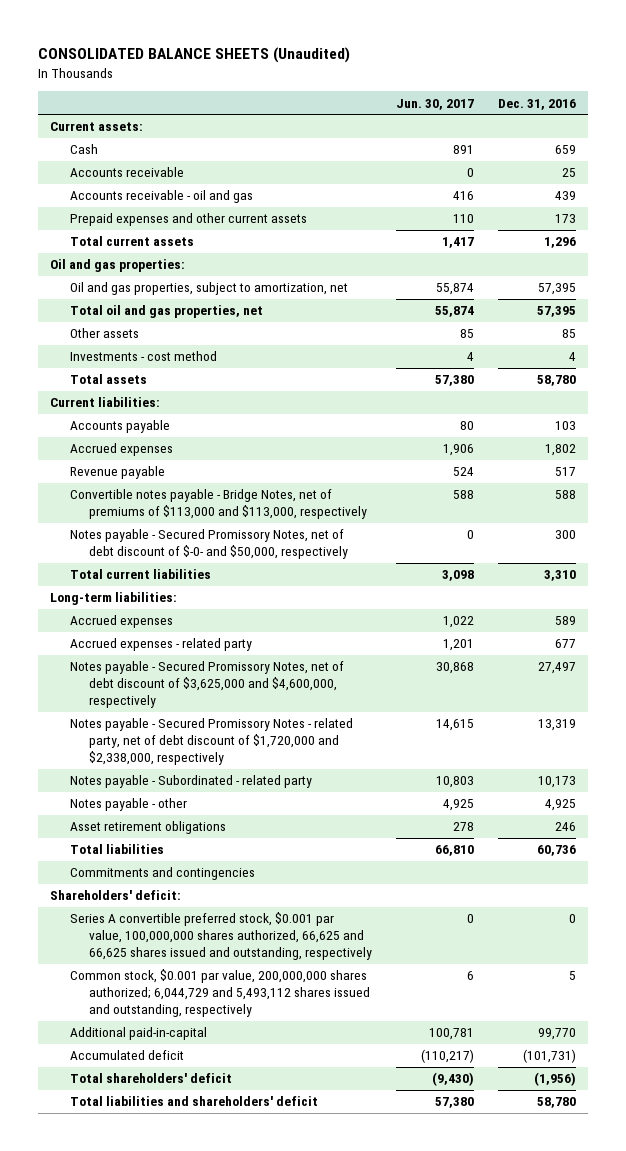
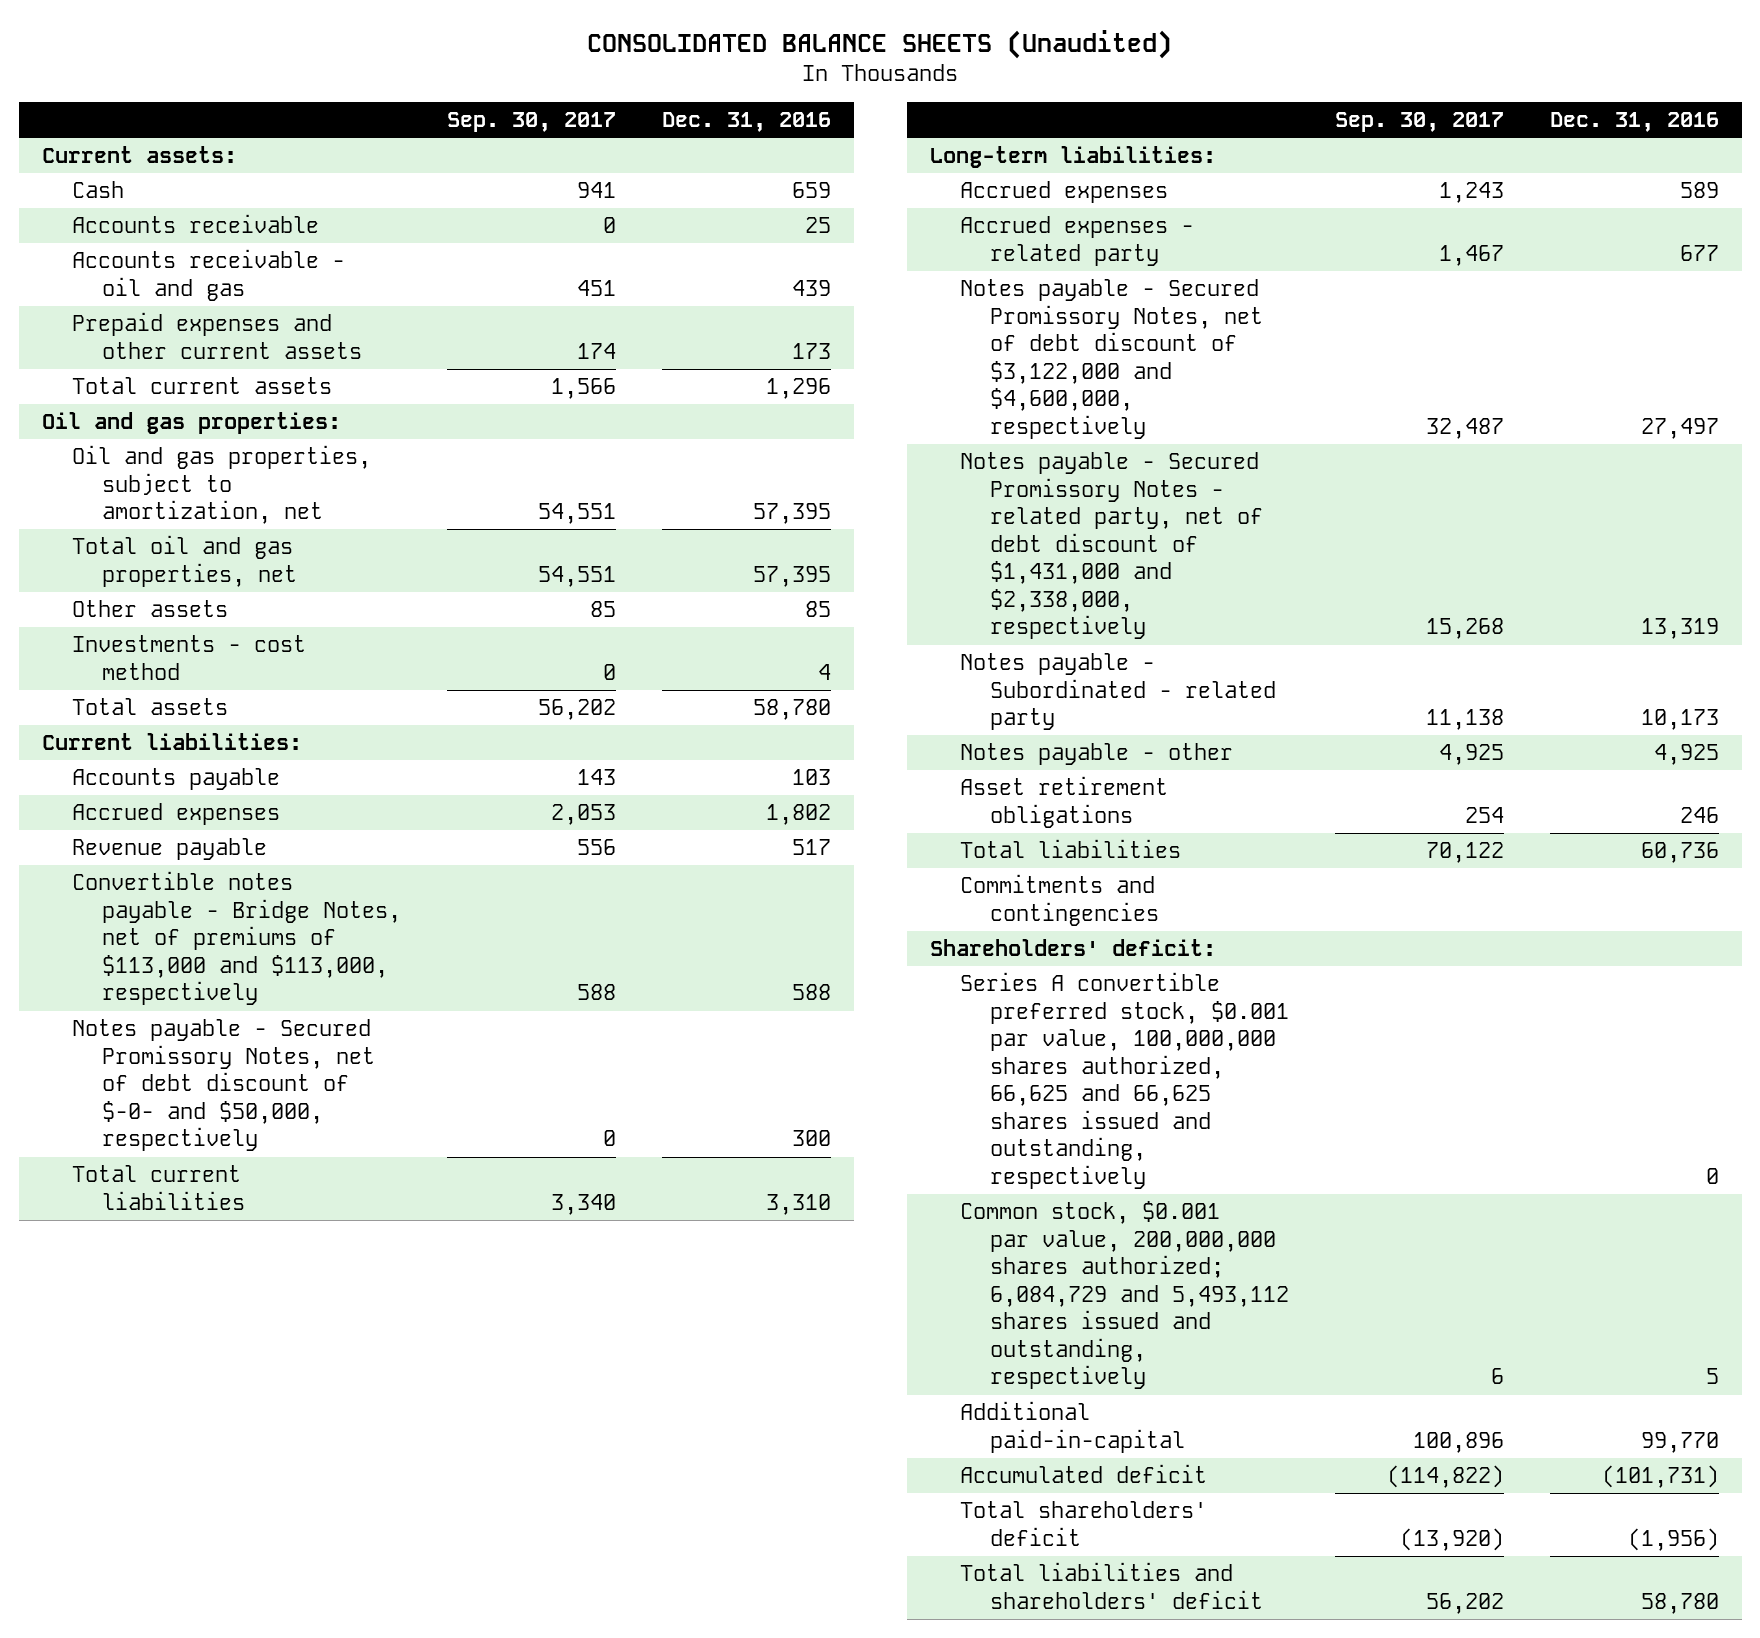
[396,98,475,110] Jun. 30, 2017 -> none
none -> [446,112,616,133] Sep. 30, 2017
[69,661,344,709] Notes payable - Secured Promissory Notes, net of debt discount of $3,625,000 and $4,600,000, respectively -> [959,279,1263,439] Notes payable - Secured Promissory Notes, net of debt discount of $3,122,000 and $4,600,000, respectively
[69,718,353,766] Notes payable - Secured Promissory Notes - related party, net of debt discount of $1,720,000 and $2,338,000, respectively -> [959,452,1263,640] Notes payable - Secured Promissory Notes - related party, net of debt discount of $1,431,000 and $2,338,000, respectively
[69,969,371,1018] Common stock, $0.001 par value, 200,000,000 shares authorized; 6,044,729 and 5,493,112 shares issued and outstanding, respectively -> [959,1201,1289,1390] Common stock, $0.001 par value, 200,000,000 shares authorized; 6,084,729 and 5,493,112 shares issued and outstanding, respectively

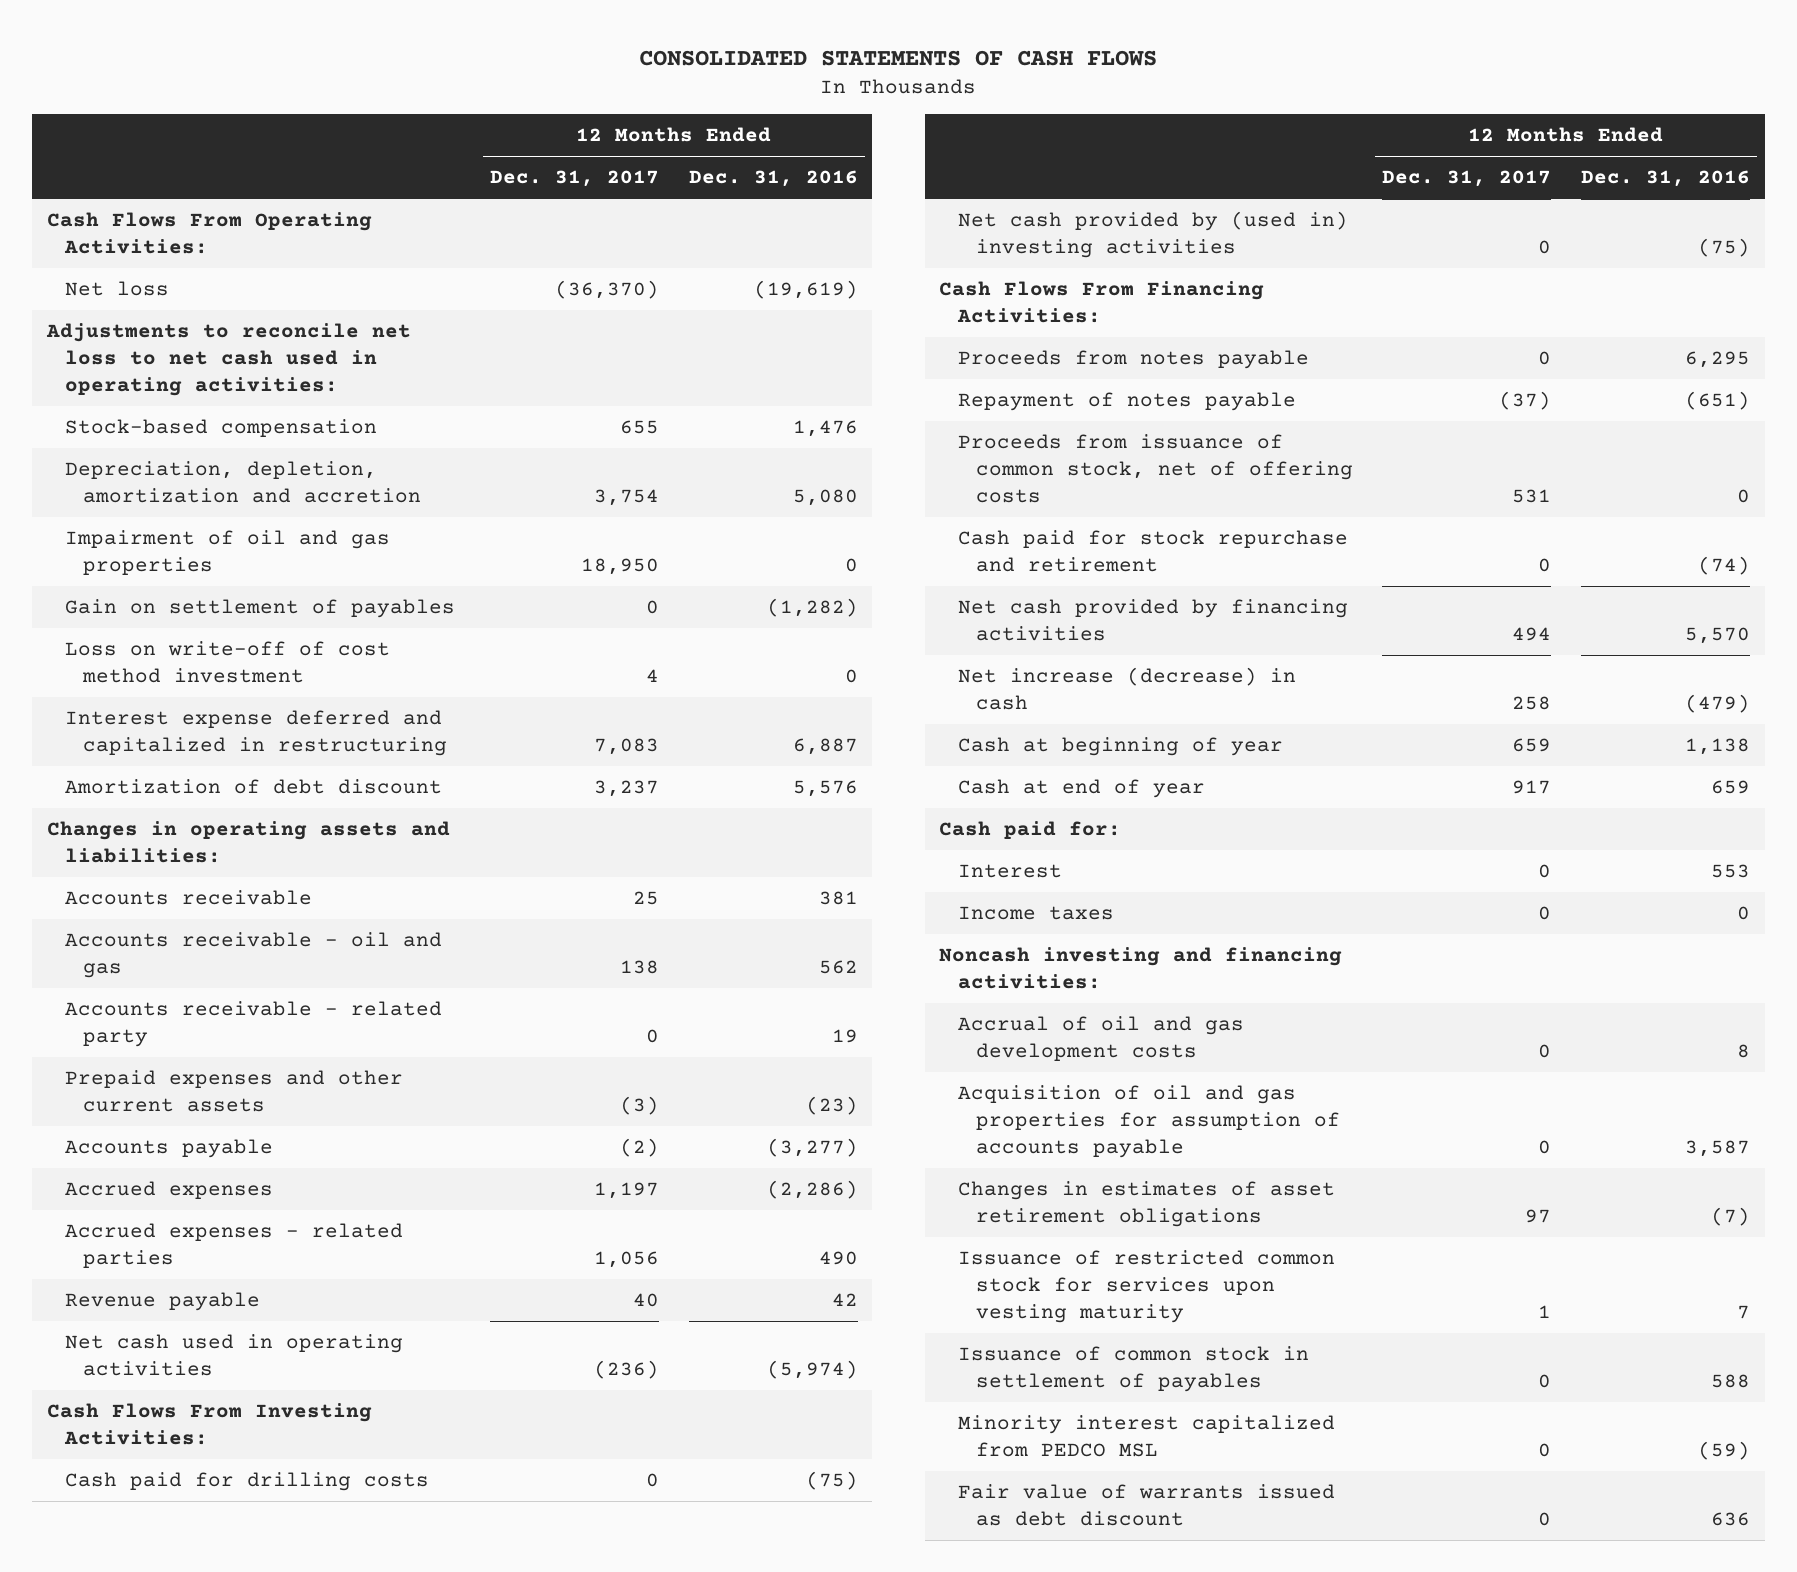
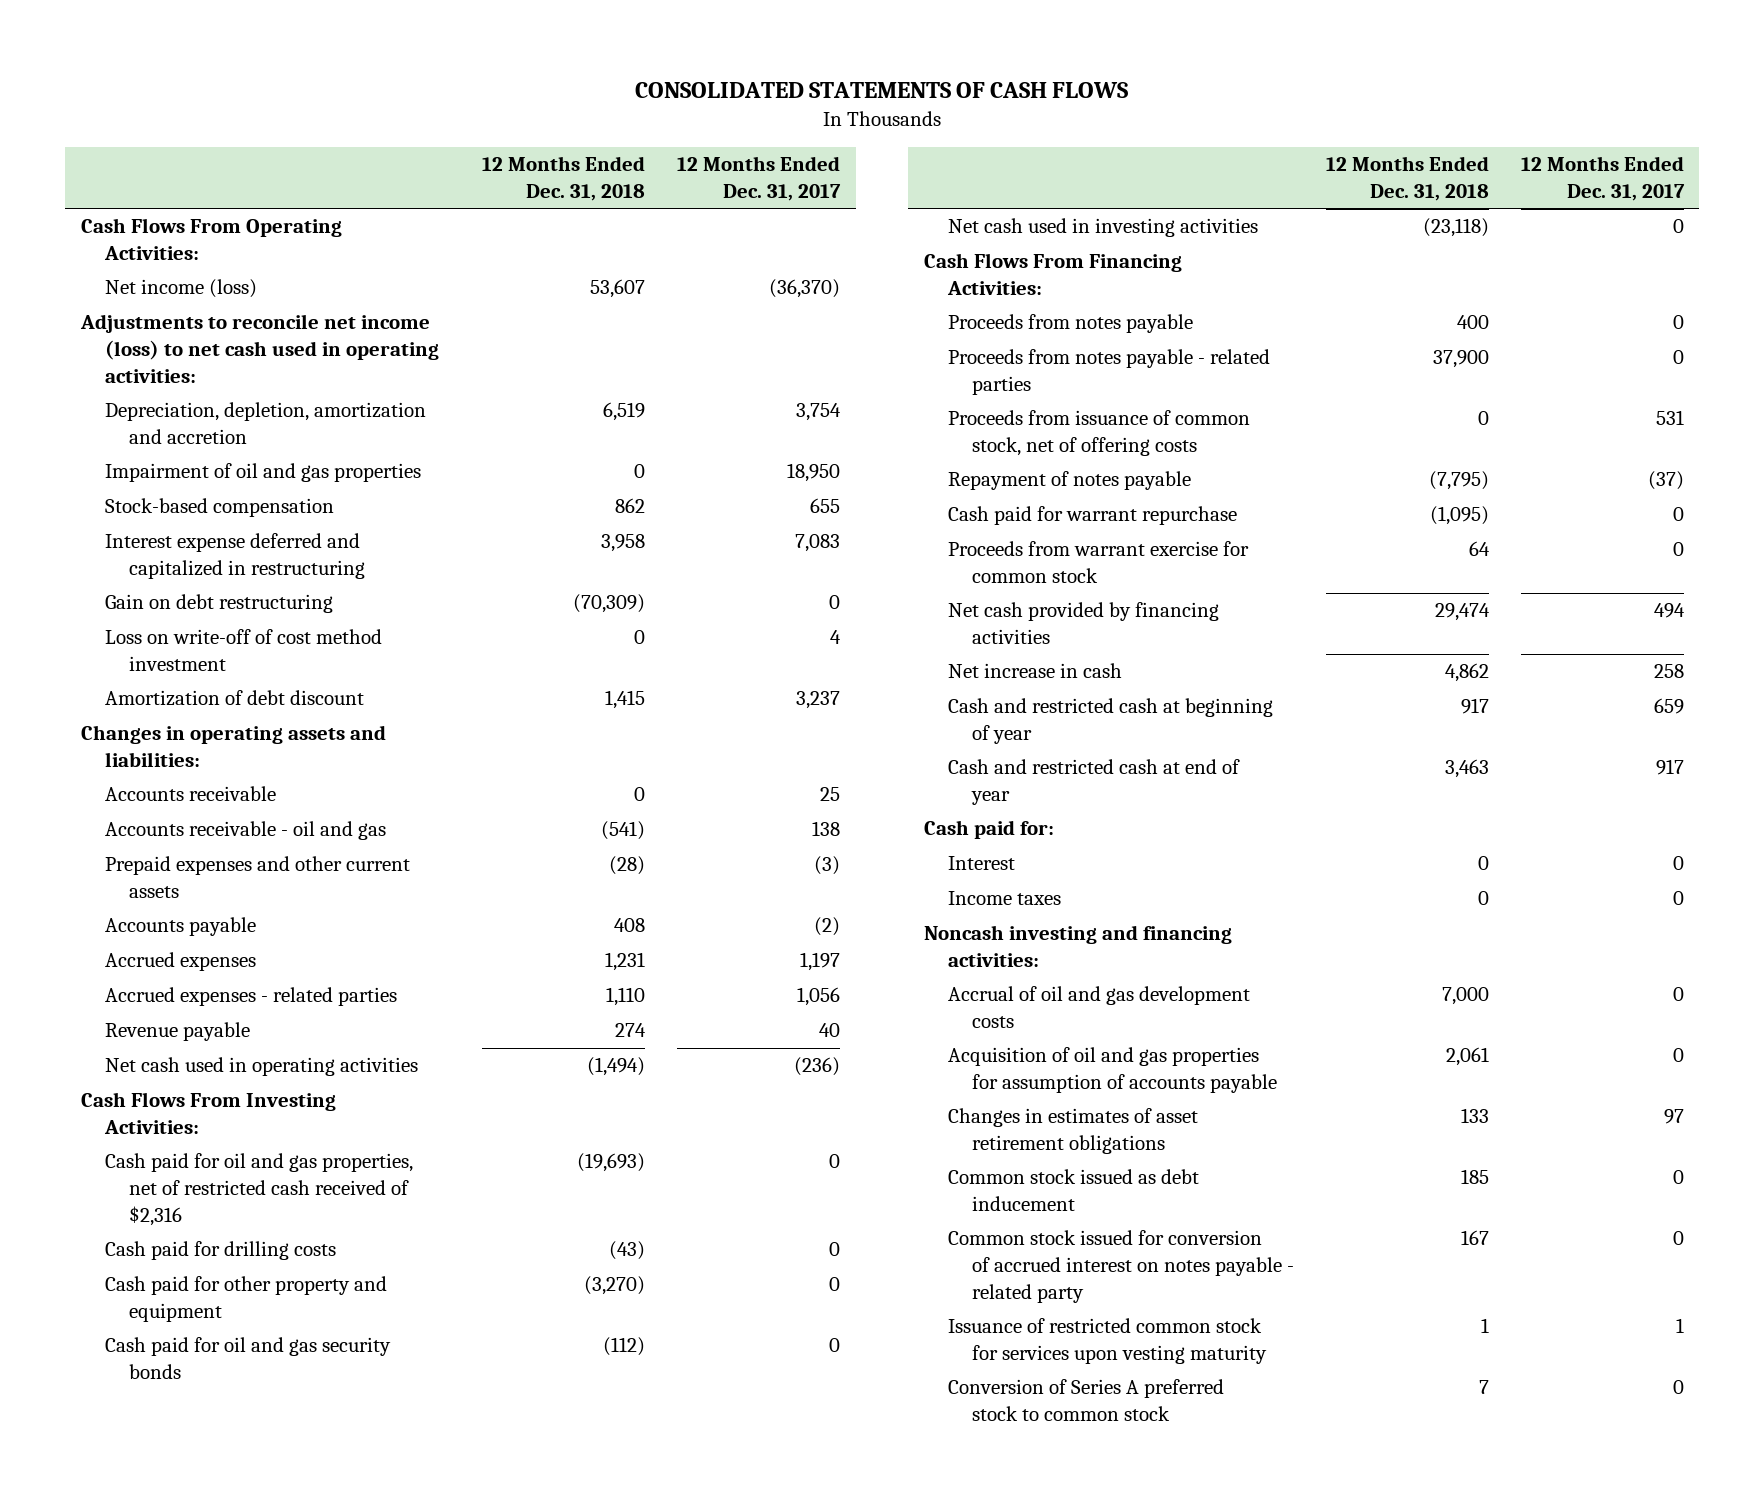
[688,170,858,188] Dec. 31, 2016 -> none
none -> [482,156,646,201] 12 Months Ended Dec. 31, 2018
[65,281,170,297] Net loss -> [104,279,257,299] Net income (loss)
[46,323,412,397] Adjustments to reconcile net loss to net cash used in operating activities: -> [79,314,439,383] Adjustments to reconcile net income (loss) to net cash used in operating activities:
[65,599,456,619] Gain on settlement of payables -> none
[65,419,378,438] Stock-based compensation -> [104,498,334,518] Stock-based compensation
none -> [104,594,333,614] Gain on debt restructuring
[65,641,391,684] Loss on write-off of cost method investment -> [104,629,382,671] Loss on write-off of cost method investment
[65,1001,443,1048] Accounts receivable - related party -> none
none -> [104,1153,413,1226] Cash paid for oil and gas properties, net of restricted cash received of $2,316
none -> [104,1276,387,1322] Cash paid for other property and equipment
none -> [104,1337,391,1379] Cash paid for oil and gas security bonds
[957,211,1348,259] Net cash provided by (used in) investing activities -> [948,218,1259,238] Net cash used in investing activities
none -> [948,349,1271,395] Proceeds from notes payable - related parties
[957,392,1296,412] Repayment of notes payable -> [948,471,1192,491] Repayment of notes payable
[957,530,1348,573] Cash paid for stock repurchase and retirement -> [948,506,1238,526] Cash paid for warrant repurchase
none -> [948,541,1250,583] Proceeds from warrant exercise for common stock
[957,667,1296,711] Net increase (decrease) in cash -> [948,663,1123,679] Net increase in cash
[957,737,1283,757] Cash at beginning of year -> [948,698,1274,744] Cash and restricted cash at beginning of year
[957,779,1205,799] Cash at end of year -> [948,759,1241,805] Cash and restricted cash at end of year
none -> [948,1169,1200,1211] Common stock issued as debt inducement
none -> [948,1230,1295,1303] Common stock issued for conversion of accrued interest on notes payable - related party
[957,1346,1309,1393] Issuance of common stock in settlement of payables -> none
[957,1415,1335,1458] Minority interest capitalized from PEDCO MSL -> none
[957,1484,1335,1527] Fair value of warrants issued as debt discount -> none
none -> [948,1379,1225,1421] Conversion of Series A preferred stock to common stock

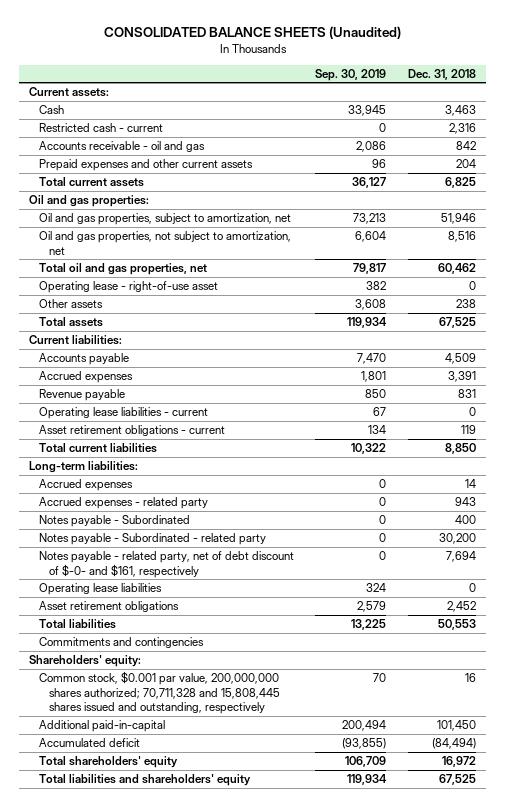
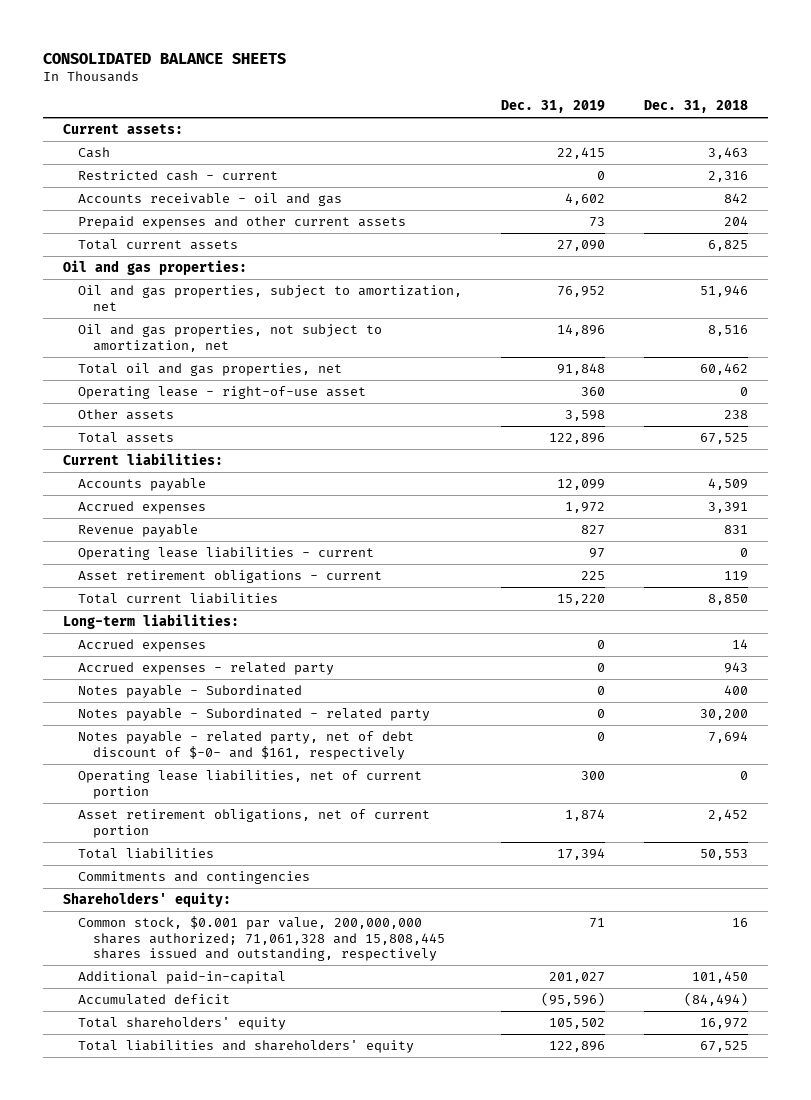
[103,25,401,39] CONSOLIDATED BALANCE SHEETS (Unaudited) -> [43,52,287,64] CONSOLIDATED BALANCE SHEETS
[315,68,387,81] Sep. 30, 2019 -> none
none -> [500,100,605,114] Dec. 31, 2019
[39,583,163,596] Operating lease liabilities -> [77,770,422,799] Operating lease liabilities, net of current portion
[39,601,180,613] Asset retirement obligations -> [77,809,430,838] Asset retirement obligations, net of current portion
[39,671,280,715] Common stock, $0.001 par value, 200,000,000 shares authorized; 70,711,328 and 15,808,445 shares issued and outstanding, respectively -> [77,916,445,961] Common stock, $0.001 par value, 200,000,000 shares authorized; 71,061,328 and 15,808,445 shares issued and outstanding, respectively

